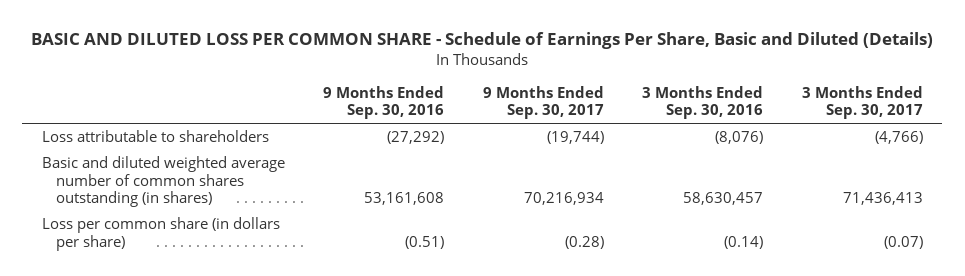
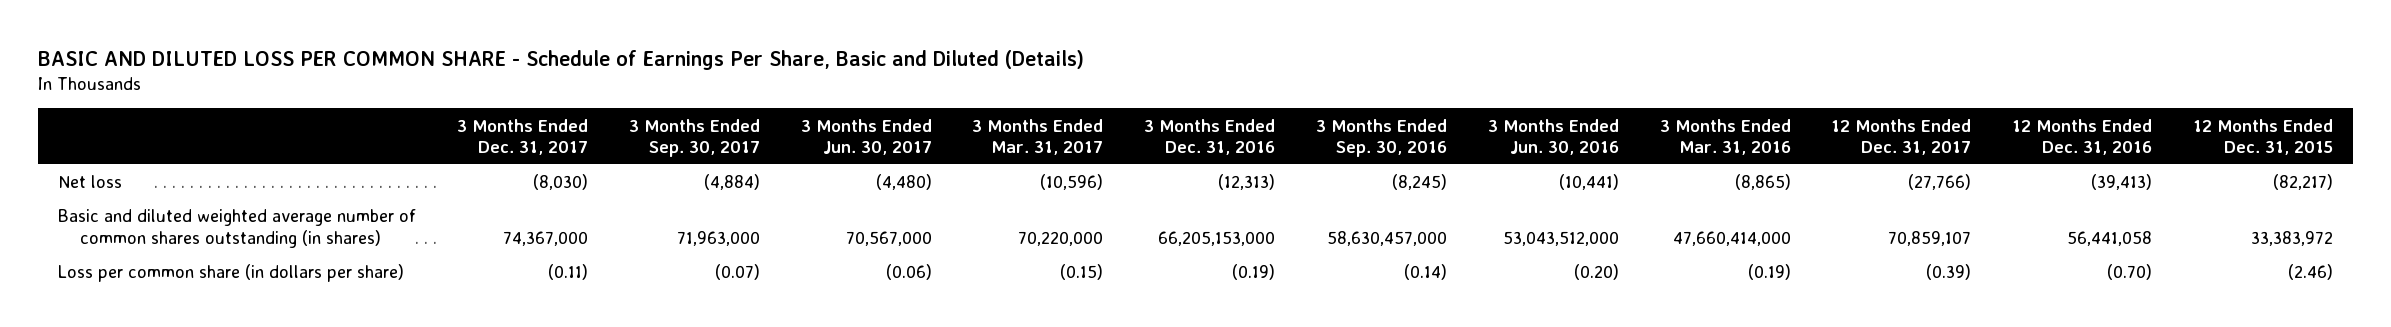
[323,85,445,120] 9 Months Ended Sep. 30, 2016 -> none
[482,85,604,120] 9 Months Ended Sep. 30, 2017 -> none
none -> [457,118,589,155] 3 Months Ended Dec. 31, 2017
none -> [800,118,932,155] 3 Months Ended Jun. 30, 2017
none -> [972,118,1104,155] 3 Months Ended Mar. 31, 2017
none -> [1144,118,1276,155] 3 Months Ended Dec. 31, 2016
none -> [1487,118,1619,155] 3 Months Ended Jun. 30, 2016
none -> [1659,118,1791,155] 3 Months Ended Mar. 31, 2016
none -> [1831,118,1972,155] 12 Months Ended Dec. 31, 2017
none -> [2012,118,2153,155] 12 Months Ended Dec. 31, 2016
none -> [2193,118,2334,155] 12 Months Ended Dec. 31, 2015
[41,130,269,143] Loss attributable to shareholders -> [58,175,123,189] Net loss
[715,131,764,145] (8,076) -> [1392,174,1448,191] (8,245)
[874,131,923,145] (4,766) -> [703,174,760,191] (4,884)
[683,191,764,205] 58,630,457 -> [1327,230,1448,246] 58,630,457,000
[842,191,923,205] 71,436,413 -> [676,230,760,246] 71,963,000

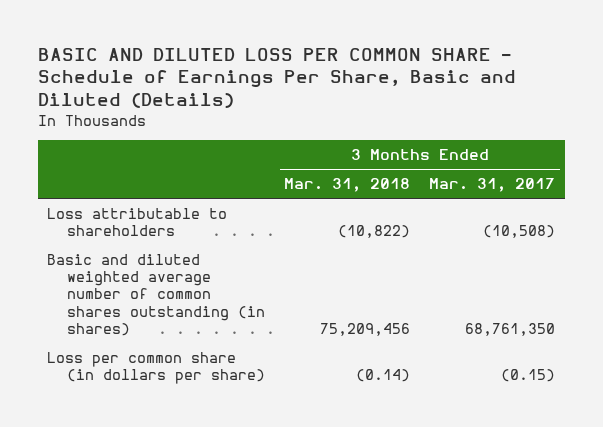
[457,118,589,155] 3 Months Ended Dec. 31, 2017 -> none
[628,118,760,157] 3 Months Ended Sep. 30, 2017 -> none
[800,118,932,155] 3 Months Ended Jun. 30, 2017 -> none
[1144,118,1276,155] 3 Months Ended Dec. 31, 2016 -> none
[1316,118,1448,157] 3 Months Ended Sep. 30, 2016 -> none
[1487,118,1619,155] 3 Months Ended Jun. 30, 2016 -> none
[1659,118,1791,155] 3 Months Ended Mar. 31, 2016 -> none
[1831,118,1972,155] 12 Months Ended Dec. 31, 2017 -> none
[2012,118,2153,155] 12 Months Ended Dec. 31, 2016 -> none
[2193,118,2334,155] 12 Months Ended Dec. 31, 2015 -> none
none -> [284,178,411,193] Mar. 31, 2018
[58,175,123,189] Net loss -> [47,207,228,237] Loss attributable to shareholders
[1040,174,1104,191] (10,596) -> [483,225,556,239] (10,508)
[1018,230,1104,246] 70,220,000 -> [465,322,556,336] 68,761,350

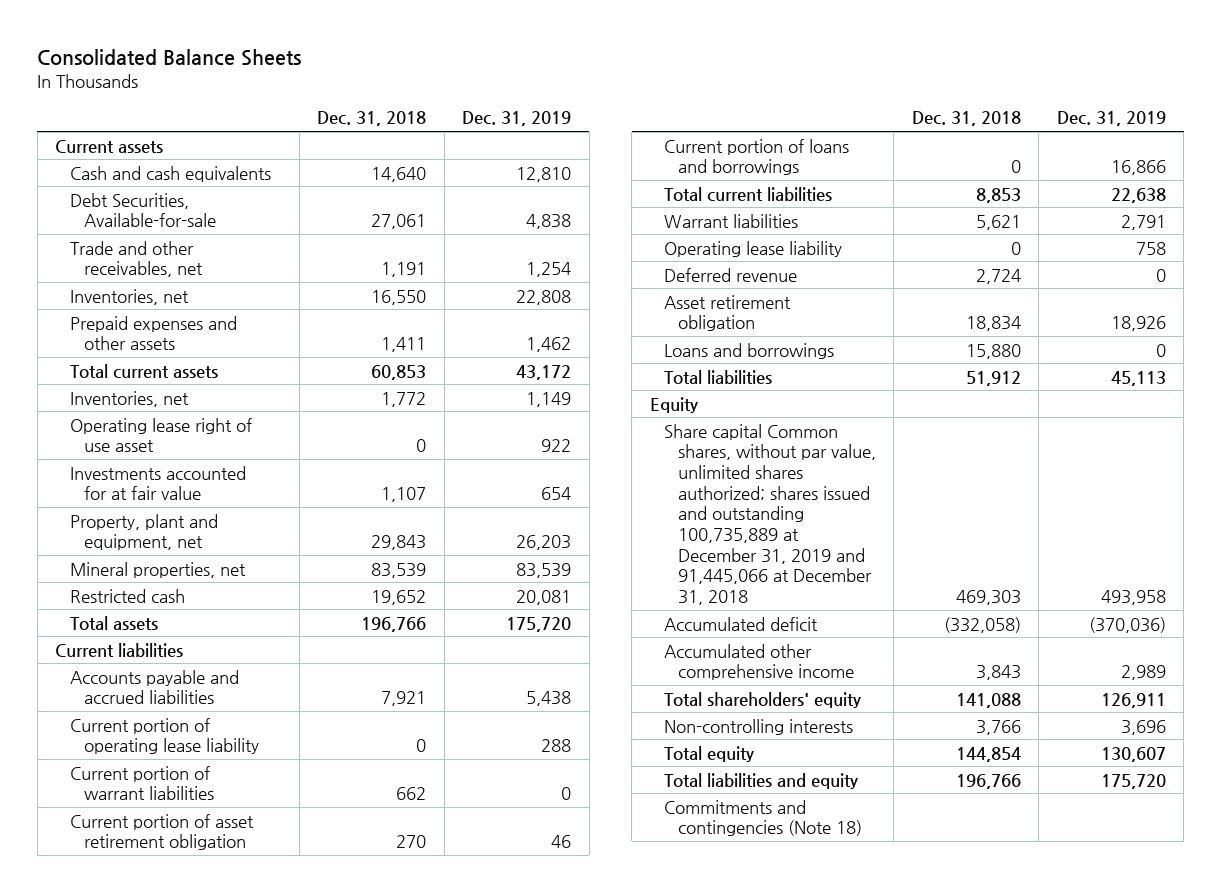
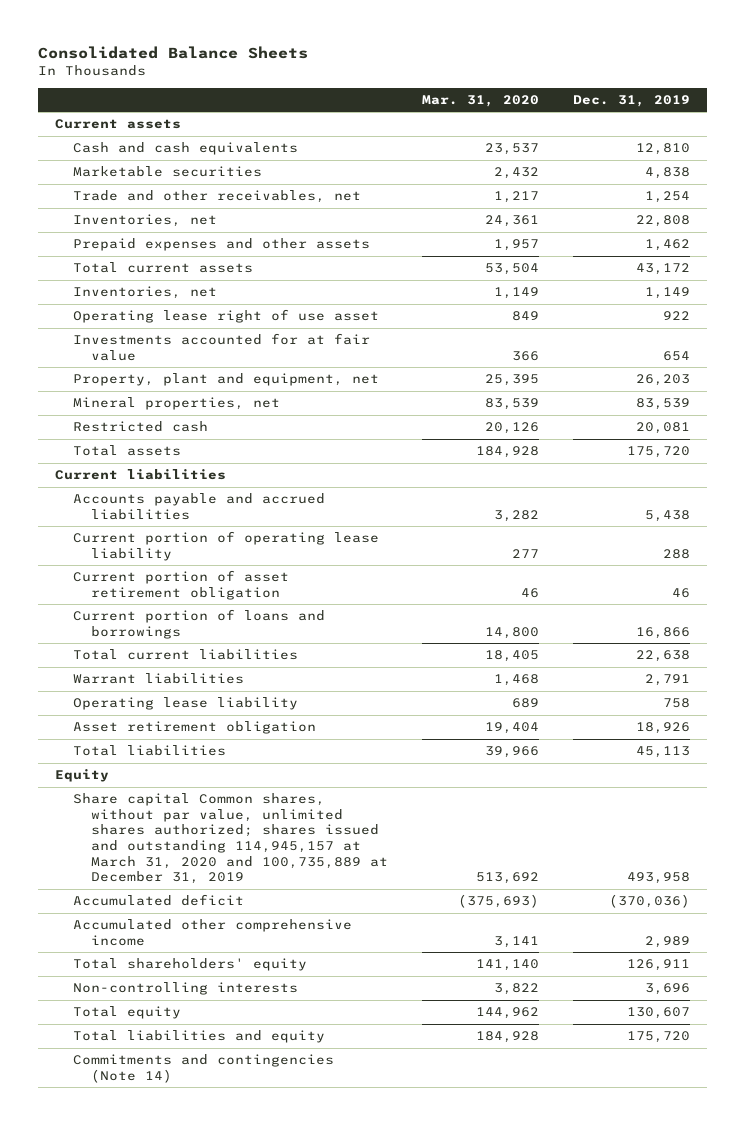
[317,111,427,127] Dec. 31, 2018 -> none
none -> [422,95,540,108] Mar. 31, 2020
[69,192,216,228] Debt Securities, Available-for-sale -> [73,166,263,178] Marketable securities
[69,765,214,801] Current portion of warrant liabilities -> none
[663,267,797,282] Deferred revenue -> none
[663,342,834,359] Loans and borrowings -> none
[663,423,876,606] Share capital Common shares, without par value, unlimited shares authorized; shares issued and outstanding 100,735,889 at December 31, 2019 and 91,445,066 at December 31, 2018 -> [73,793,389,885] Share capital Common shares, without par value, unlimited shares authorized; shares issued and outstanding 114,945,157 at March 31, 2020 and 100,735,889 at December 31, 2019
[663,799,862,837] Commitments and contingencies (Note 18) -> [73,1054,335,1083] Commitments and contingencies (Note 14)

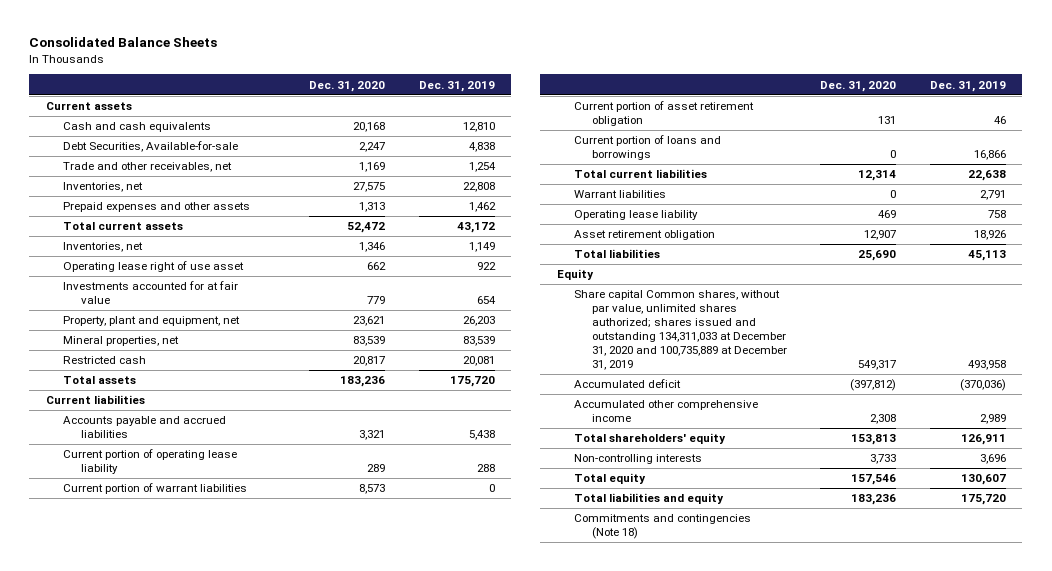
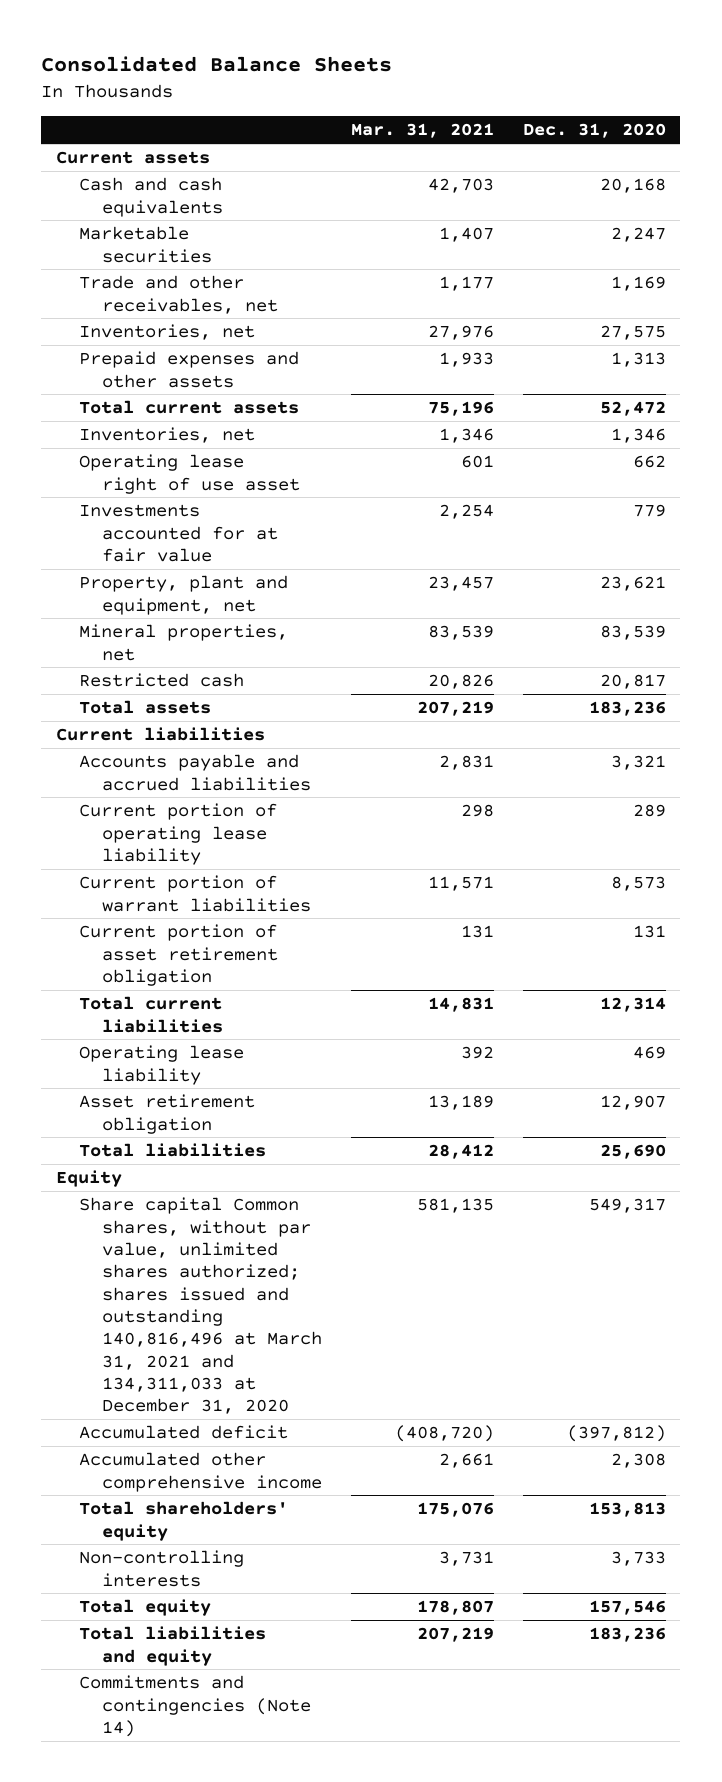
[418,80,495,92] Dec. 31, 2019 -> none
none -> [350,123,494,139] Mar. 31, 2021
[63,141,239,153] Debt Securities, Available-for-sale -> [78,226,212,263] Marketable securities
[574,135,722,161] Current portion of loans and borrowings -> none
[574,190,667,199] Warrant liabilities -> none
[574,290,787,371] Share capital Common shares, without par value, unlimited shares authorized; shares issued and outstanding 134,311,033 at December 31, 2020 and 100,735,889 at December 31, 2019 -> [78,1197,322,1415] Share capital Common shares, without par value, unlimited shares authorized; shares issued and outstanding 140,816,496 at March 31, 2021 and 134,311,033 at December 31, 2020
[574,514,752,540] Commitments and contingencies (Note 18) -> [78,1675,311,1737] Commitments and contingencies (Note 14)

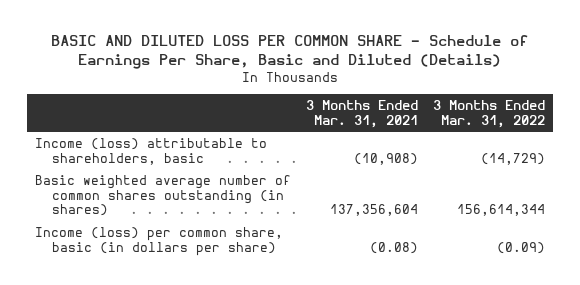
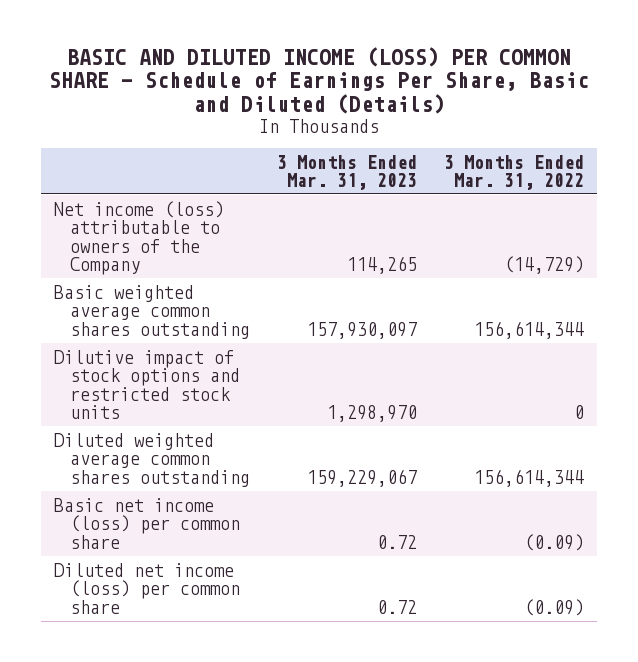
[50,34,528,70] BASIC AND DILUTED LOSS PER COMMON SHARE - Schedule of Earnings Per Share, Basic and Diluted (Details) -> [49,46,590,114] BASIC AND DILUTED INCOME (LOSS) PER COMMON SHARE - Schedule of Earnings Per Share, Basic and Diluted (Details)
[305,99,418,128] 3 Months Ended Mar. 31, 2021 -> none
none -> [276,154,417,191] 3 Months Ended Mar. 31, 2023
[34,137,267,165] Income (loss) attributable to shareholders, basic -> [54,200,225,276] Net income (loss) attributable to owners of the Company
[34,174,291,217] Basic weighted average number of common shares outstanding (in shares) -> [54,284,251,339] Basic weighted average common shares outstanding
none -> [54,349,241,420] Dilutive impact of stock options and restricted stock units
none -> [54,432,251,487] Diluted weighted average common shares outstanding
[34,226,283,256] Income (loss) per common share, basic (in dollars per share) -> [54,497,241,549] Basic net income (loss) per common share
none -> [54,562,241,614] Diluted net income (loss) per common share

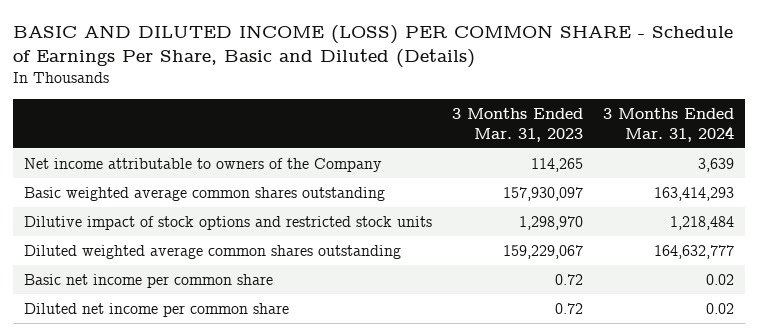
[443,154,584,191] 3 Months Ended Mar. 31, 2022 -> none
none -> [603,107,735,142] 3 Months Ended Mar. 31, 2024
[54,200,225,276] Net income (loss) attributable to owners of the Company -> [23,157,382,172] Net income attributable to owners of the Company
[54,497,241,549] Basic net income (loss) per common share -> [23,273,273,288] Basic net income per common share
[54,562,241,614] Diluted net income (loss) per common share -> [23,302,289,317] Diluted net income per common share

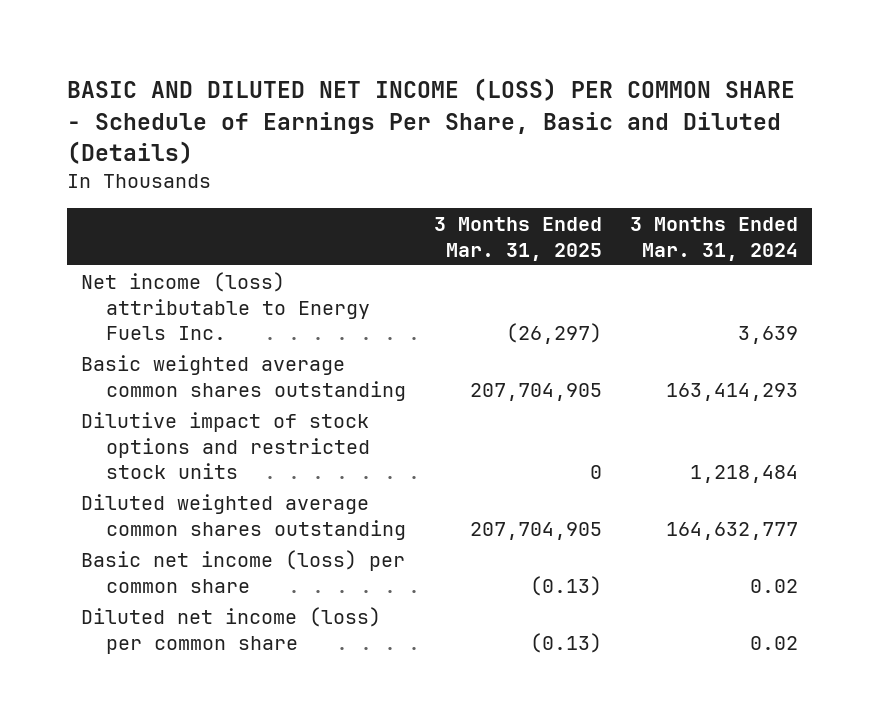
[13,24,734,68] BASIC AND DILUTED INCOME (LOSS) PER COMMON SHARE - Schedule of Earnings Per Share, Basic and Diluted (Details) -> [66,78,795,164] BASIC AND DILUTED NET INCOME (LOSS) PER COMMON SHARE - Schedule of Earnings Per Share, Basic and Diluted (Details)
[452,107,584,142] 3 Months Ended Mar. 31, 2023 -> none
none -> [434,217,603,261] 3 Months Ended Mar. 31, 2025
[23,157,382,172] Net income attributable to owners of the Company -> [80,271,371,341] Net income (loss) attributable to Energy Fuels Inc.
[23,273,273,288] Basic net income per common share -> [80,549,405,593] Basic net income (loss) per common share
[23,302,289,317] Diluted net income per common share -> [80,606,381,654] Diluted net income (loss) per common share

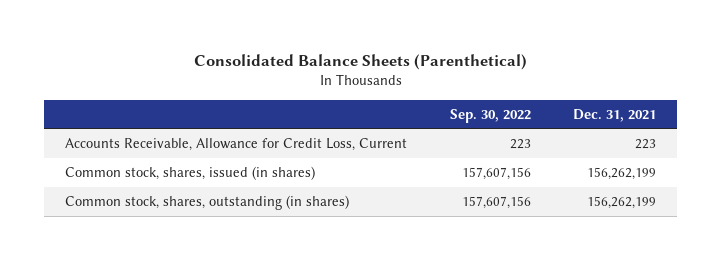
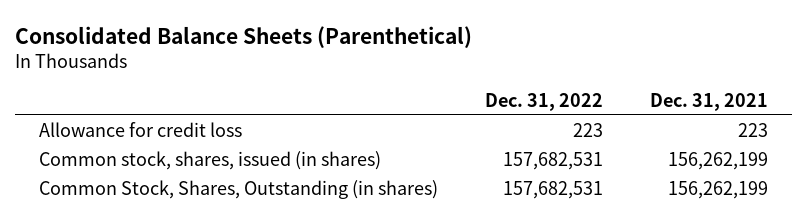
[449,108,531,123] Sep. 30, 2022 -> none
none -> [484,93,603,112] Dec. 31, 2022
[65,137,408,151] Accounts Receivable, Allowance for Credit Loss, Current -> [38,122,242,138] Allowance for credit loss
[65,194,350,210] Common stock, shares, outstanding (in shares) -> [38,180,438,200] Common Stock, Shares, Outstanding (in shares)

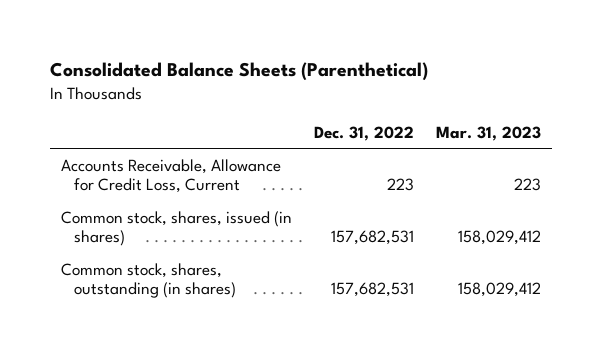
[650,93,769,112] Dec. 31, 2021 -> none
none -> [435,125,541,141] Mar. 31, 2023
[38,122,242,138] Allowance for credit loss -> [60,158,281,194] Accounts Receivable, Allowance for Credit Loss, Current
[38,180,438,200] Common Stock, Shares, Outstanding (in shares) -> [60,262,237,299] Common stock, shares, outstanding (in shares)

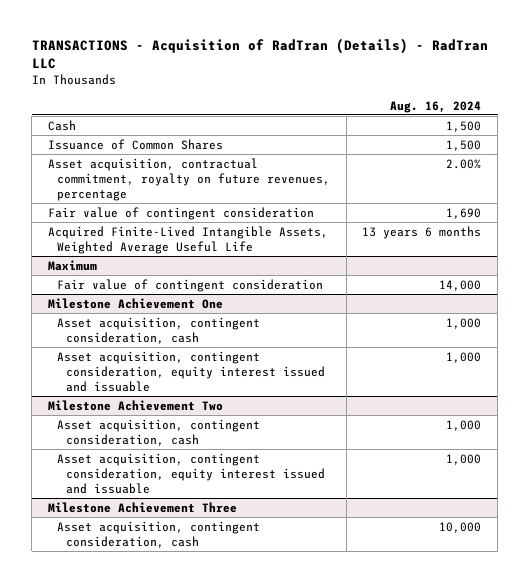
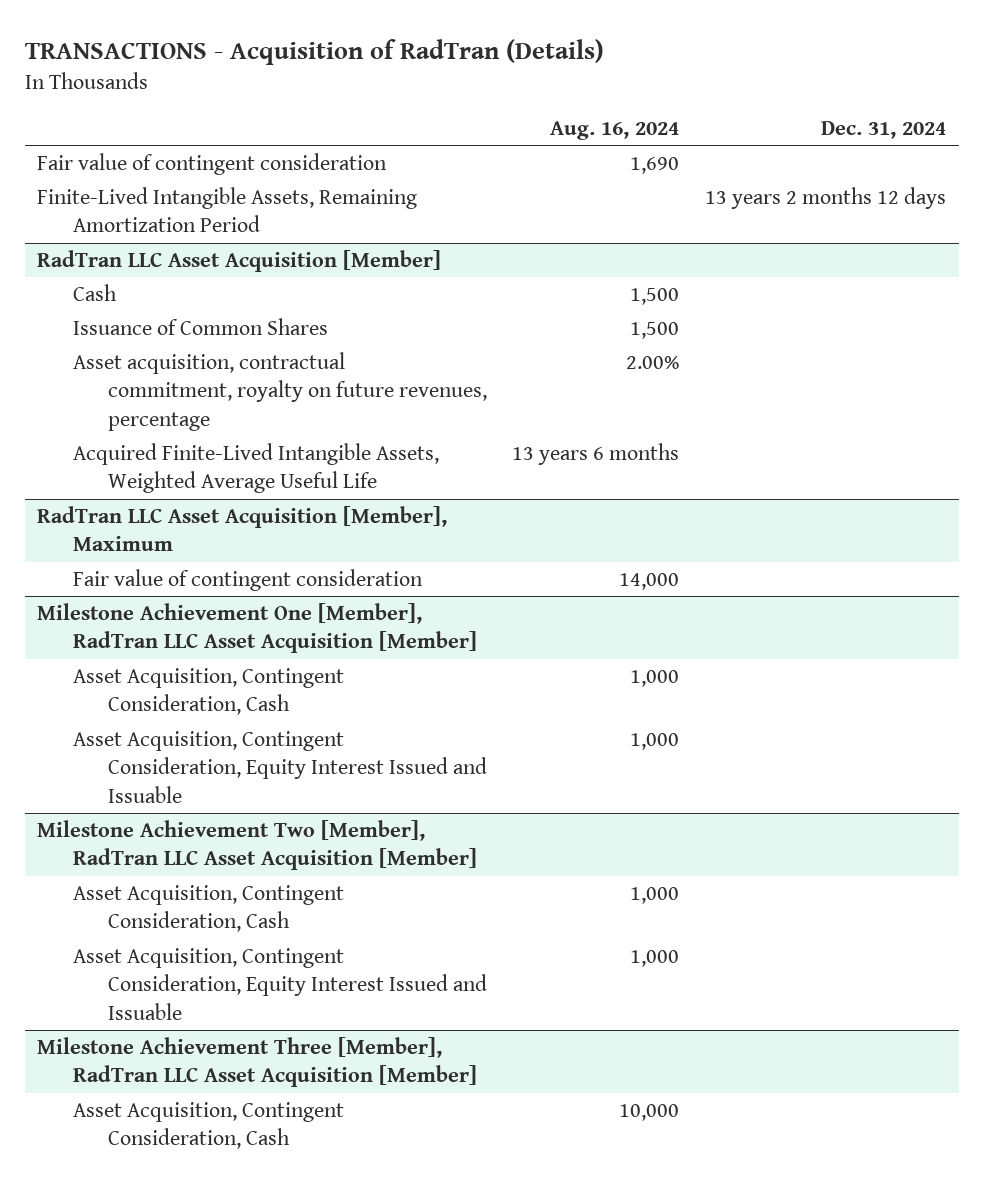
[31,37,488,70] TRANSACTIONS - Acquisition of RadTran (Details) - RadTran LLC -> [24,38,604,65] TRANSACTIONS - Acquisition of RadTran (Details)
none -> [821,120,947,139] Dec. 31, 2024
[47,206,314,220] Fair value of contingent consideration -> [37,153,388,176] Fair value of contingent consideration
none -> [37,187,418,233] Finite-Lived Intangible Assets, Remaining Amortization Period
none -> [37,250,442,273] RadTran LLC Asset Acquisition [Member]
[47,259,97,271] Maximum -> none
none -> [37,506,448,552] RadTran LLC Asset Acquisition [Member], Maximum
[47,297,223,309] Milestone Achievement One -> none
[47,399,223,411] Milestone Achievement Two -> none
[47,501,237,513] Milestone Achievement Three -> none
none -> [37,603,477,654] Milestone Achievement One [Member], RadTran LLC Asset Acquisition [Member]
[57,316,261,344] Asset acquisition, contingent consideration, cash -> [72,668,344,716] Asset Acquisition, Contingent Consideration, Cash
[57,350,326,392] Asset acquisition, contingent consideration, equity interest issued and issuable -> [72,731,487,803] Asset Acquisition, Contingent Consideration, Equity Interest Issued and Issuable
none -> [37,820,477,871] Milestone Achievement Two [Member], RadTran LLC Asset Acquisition [Member]
[57,418,261,446] Asset acquisition, contingent consideration, cash -> [72,885,344,933] Asset Acquisition, Contingent Consideration, Cash
[57,452,326,494] Asset acquisition, contingent consideration, equity interest issued and issuable -> [72,948,487,1020] Asset Acquisition, Contingent Consideration, Equity Interest Issued and Issuable
none -> [37,1037,477,1088] Milestone Achievement Three [Member], RadTran LLC Asset Acquisition [Member]
[57,520,261,548] Asset acquisition, contingent consideration, cash -> [72,1102,344,1150] Asset Acquisition, Contingent Consideration, Cash

